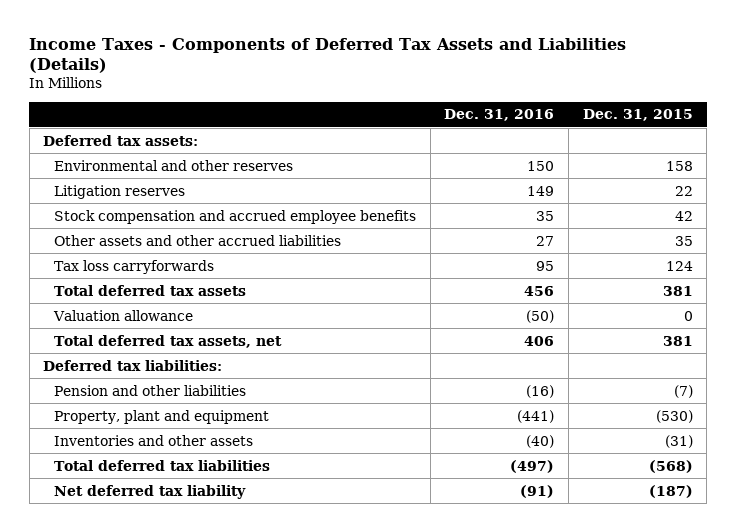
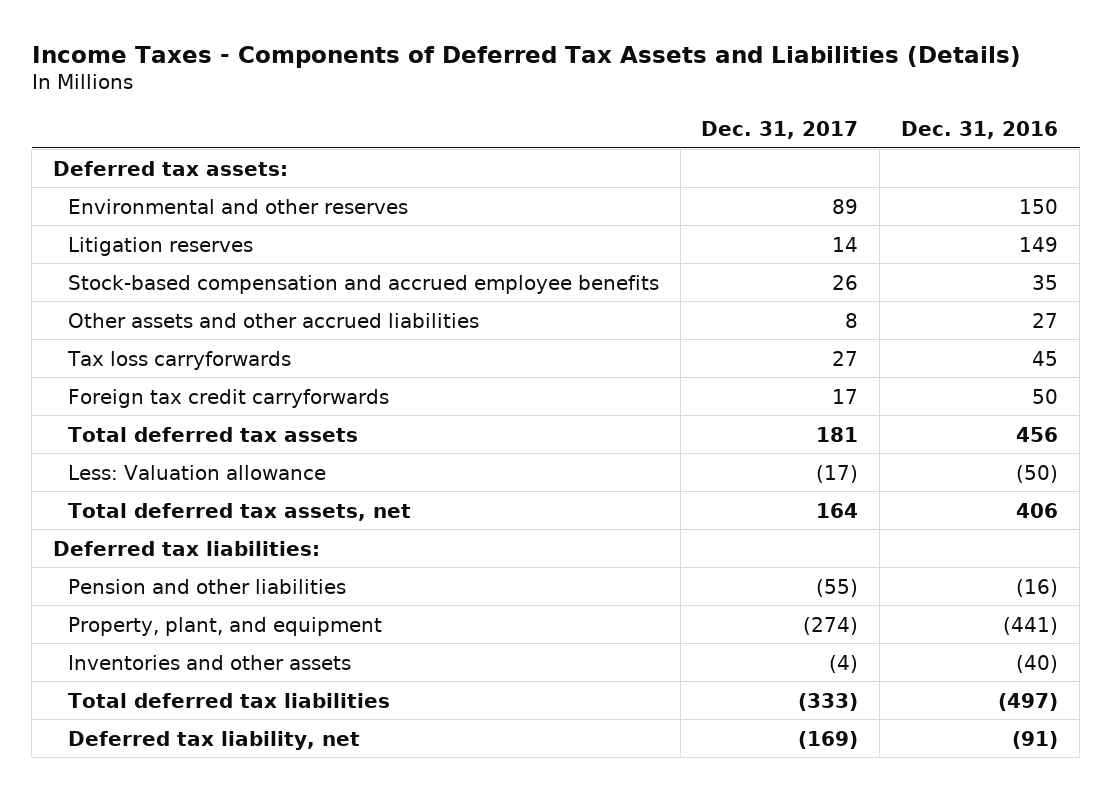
[582,109,693,122] Dec. 31, 2015 -> none
none -> [701,120,859,139] Dec. 31, 2017
[54,209,417,224] Stock compensation and accrued employee benefits -> [67,274,659,294] Stock-based compensation and accrued employee benefits
[536,260,555,271] 95 -> [1032,350,1059,366] 45
none -> [67,388,389,408] Foreign tax credit carryforwards
[53,309,194,321] Valuation allowance -> [67,464,326,480] Less: Valuation allowance
[54,409,270,424] Property, plant and equipment -> [67,616,382,636] Property, plant, and equipment
[54,484,247,499] Net deferred tax liability -> [67,730,360,750] Deferred tax liability, net

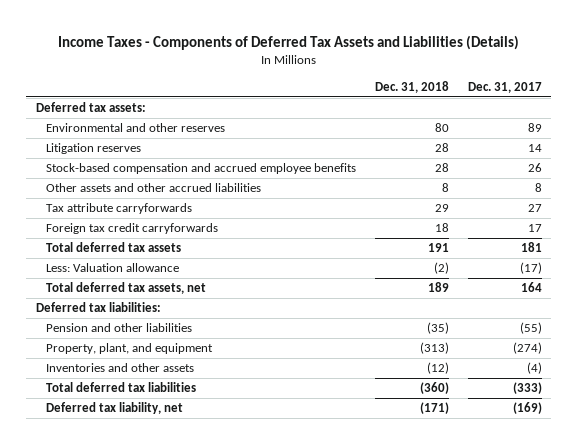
[901,120,1059,139] Dec. 31, 2016 -> none
none -> [375,81,450,94] Dec. 31, 2018
[66,350,291,370] Tax loss carryforwards -> [46,203,193,215] Tax attribute carryforwards

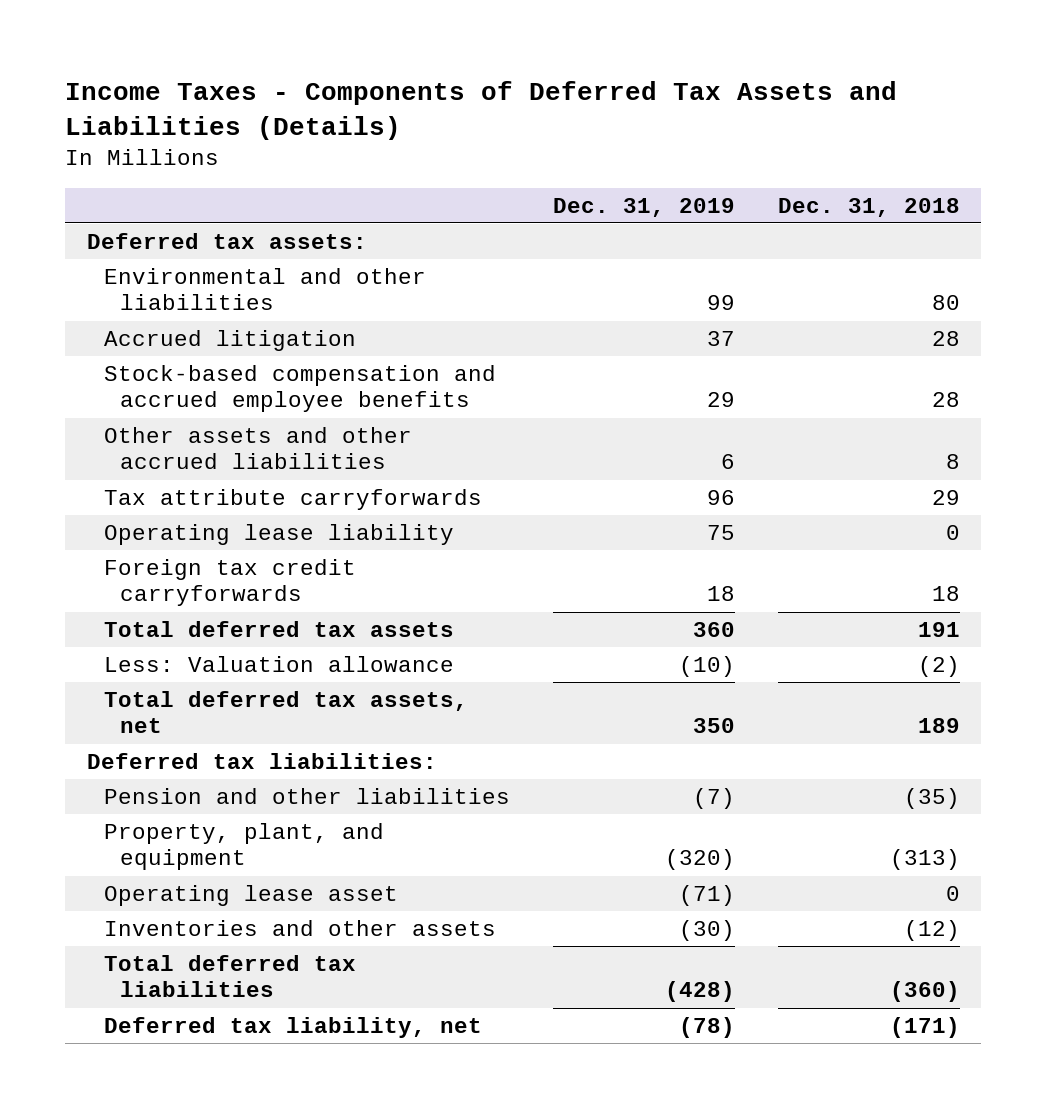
[468,82,543,94] Dec. 31, 2017 -> none
none -> [552,197,735,217] Dec. 31, 2019
[46,143,142,155] Litigation reserves -> none
[46,123,226,133] Environmental and other reserves -> [103,267,426,311] Environmental and other liabilities
none -> [103,329,356,351] Accrued litigation
none -> [103,523,454,545] Operating lease liability
none -> [103,884,398,906] Operating lease asset

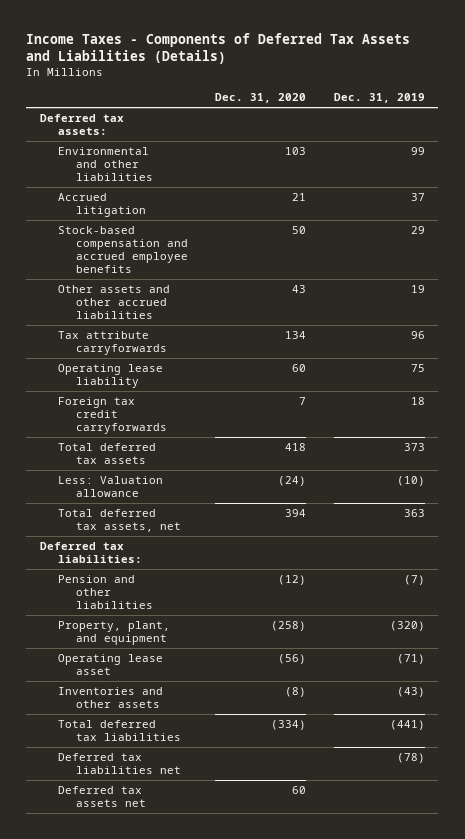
[777,197,960,217] Dec. 31, 2018 -> none
none -> [215,93,307,104] Dec. 31, 2020
[720,454,735,470] 6 -> [410,285,425,294] 19
[692,621,735,637] 360 -> [403,443,425,452] 373
[692,718,735,734] 350 -> [403,509,425,518] 363
[678,919,735,941] (30) -> [396,687,425,698] (43)
[664,981,735,1003] (428) -> [389,720,425,731] (441)
[103,1016,482,1038] Deferred tax liability, net -> [57,753,181,775] Deferred tax liabilities net
none -> [57,786,146,808] Deferred tax assets net

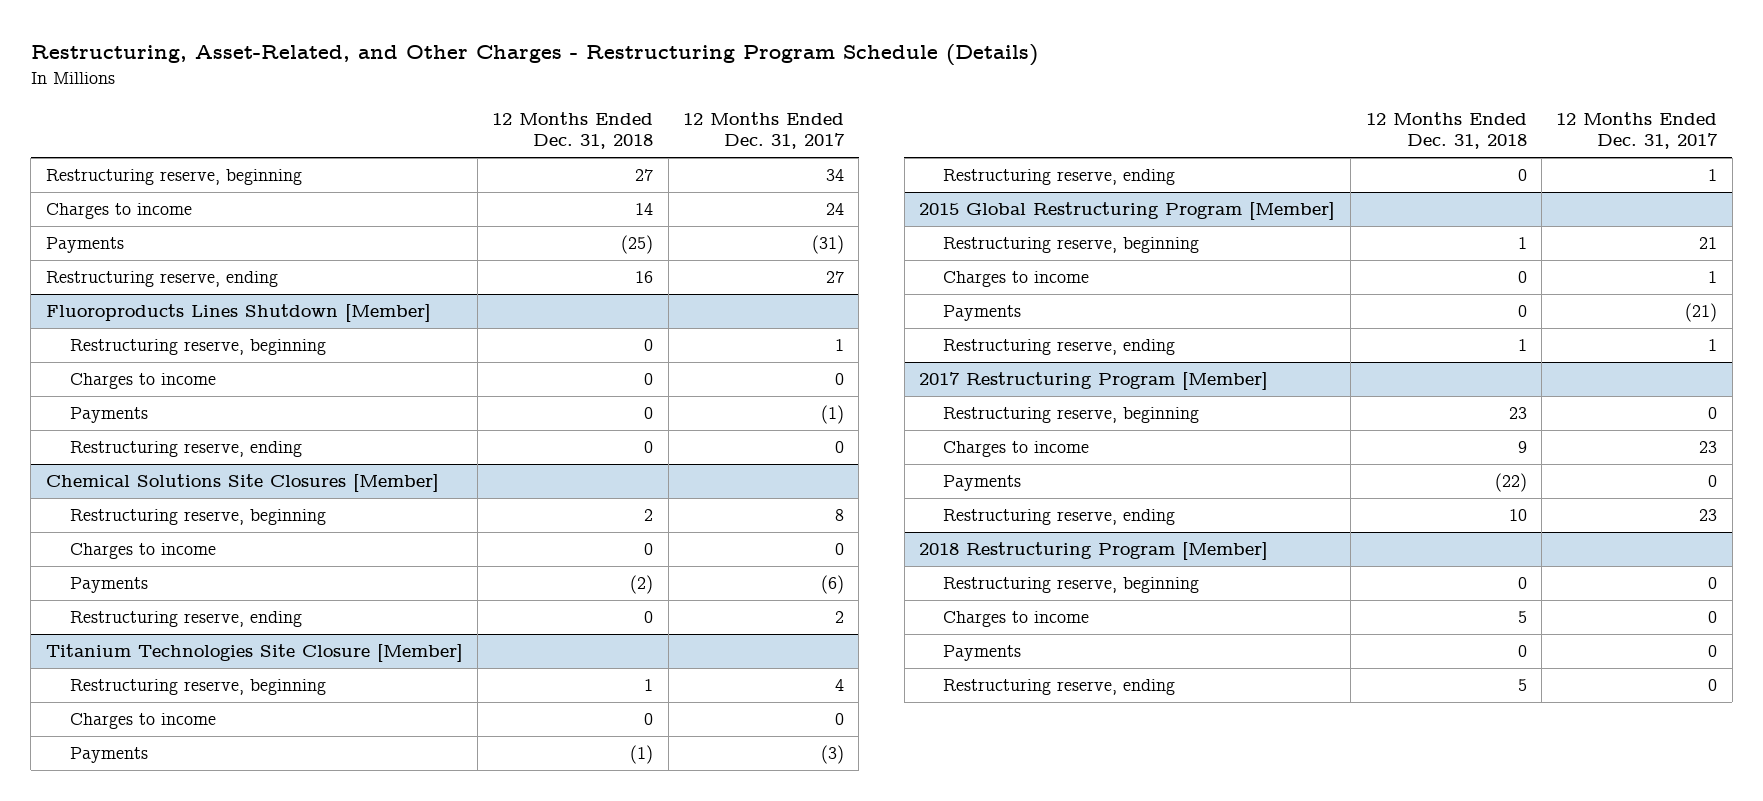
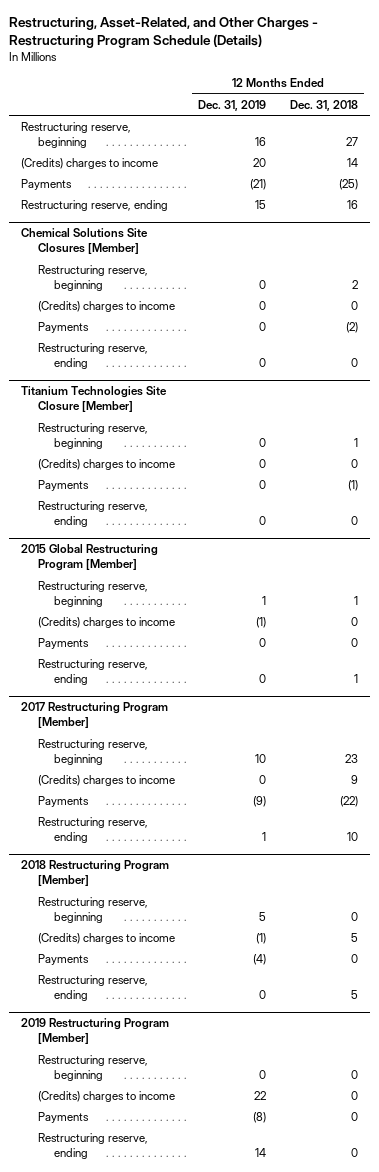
[682,112,845,150] 12 Months Ended Dec. 31, 2017 -> none
none -> [198,99,267,111] Dec. 31, 2019
[45,203,192,220] Charges to income -> [21,157,159,169] (Credits) charges to income
[45,304,431,323] Fluoroproducts Lines Shutdown [Member] -> none
[69,339,326,356] Restructuring reserve, beginning -> none
[69,373,216,390] Charges to income -> none
[69,407,148,424] Payments -> none
[69,441,302,458] Restructuring reserve, ending -> none
[69,543,216,560] Charges to income -> [37,300,175,312] (Credits) charges to income
[69,713,216,730] Charges to income -> [37,458,175,470] (Credits) charges to income
[942,271,1089,288] Charges to income -> [37,616,175,628] (Credits) charges to income
[942,441,1089,458] Charges to income -> [37,774,175,786] (Credits) charges to income
[942,611,1089,628] Charges to income -> [37,932,175,944] (Credits) charges to income
none -> [21,1018,170,1045] 2019 Restructuring Program [Member]
none -> [37,1054,148,1081] Restructuring reserve, beginning
none -> [37,1090,175,1102] (Credits) charges to income
none -> [37,1111,89,1123] Payments
none -> [37,1132,148,1159] Restructuring reserve, ending

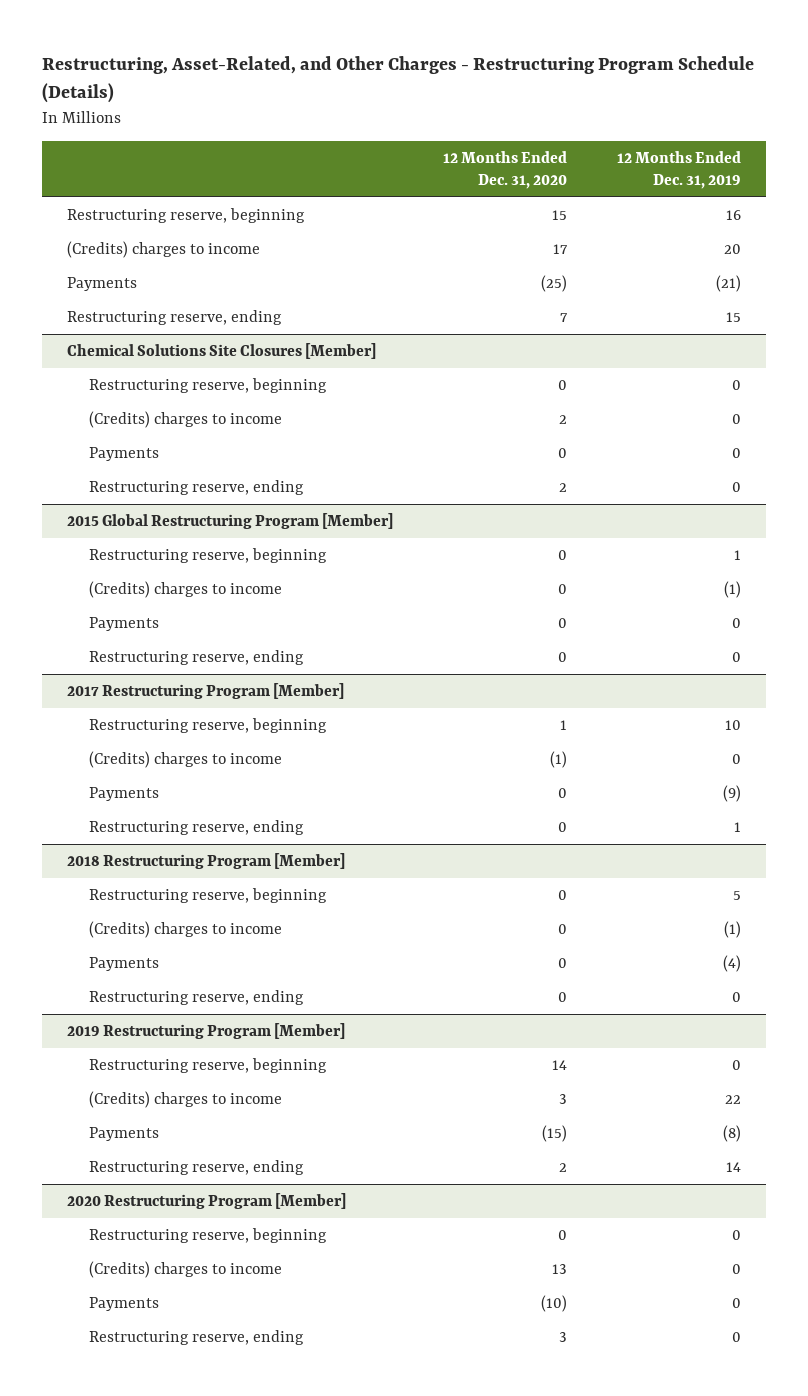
[290,99,359,111] Dec. 31, 2018 -> none
none -> [442,151,567,189] 12 Months Ended Dec. 31, 2020
[21,386,168,413] Titanium Technologies Site Closure [Member] -> none
[37,422,148,449] Restructuring reserve, beginning -> none
[37,458,175,470] (Credits) charges to income -> none
[37,479,89,491] Payments -> none
[37,500,148,527] Restructuring reserve, ending -> none
none -> [66,1193,346,1210] 2020 Restructuring Program [Member]
none -> [88,1228,327,1244] Restructuring reserve, beginning
none -> [88,1261,282,1279] (Credits) charges to income
none -> [88,1297,159,1312] Payments
none -> [88,1330,304,1346] Restructuring reserve, ending

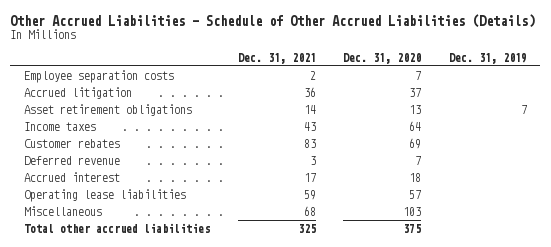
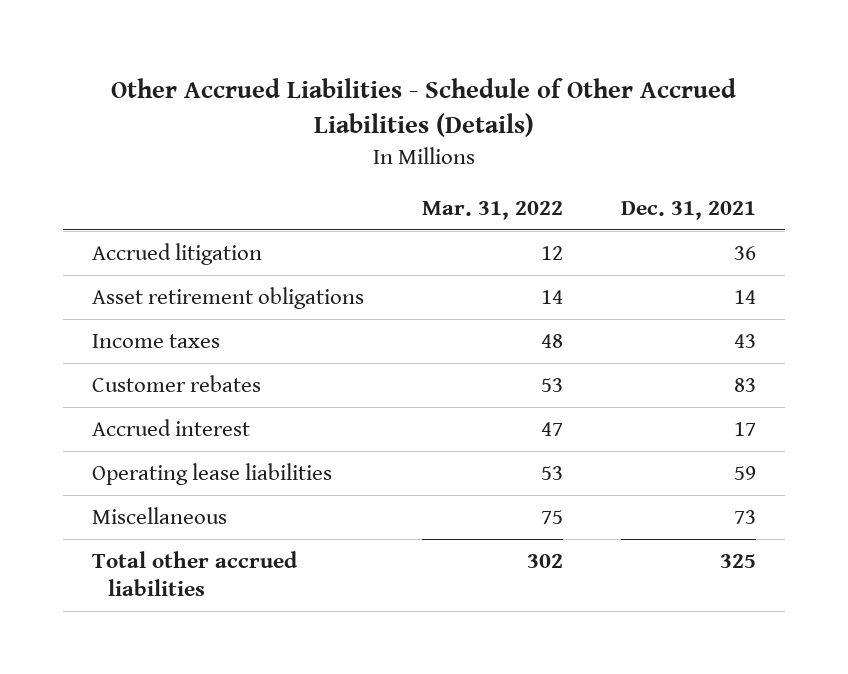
[343,52,422,64] Dec. 31, 2020 -> none
[448,52,527,64] Dec. 31, 2019 -> none
none -> [421,200,563,220] Mar. 31, 2022
[24,70,175,84] Employee separation costs -> none
[24,156,121,166] Deferred revenue -> none
[303,206,316,217] 68 -> [733,509,756,524] 73

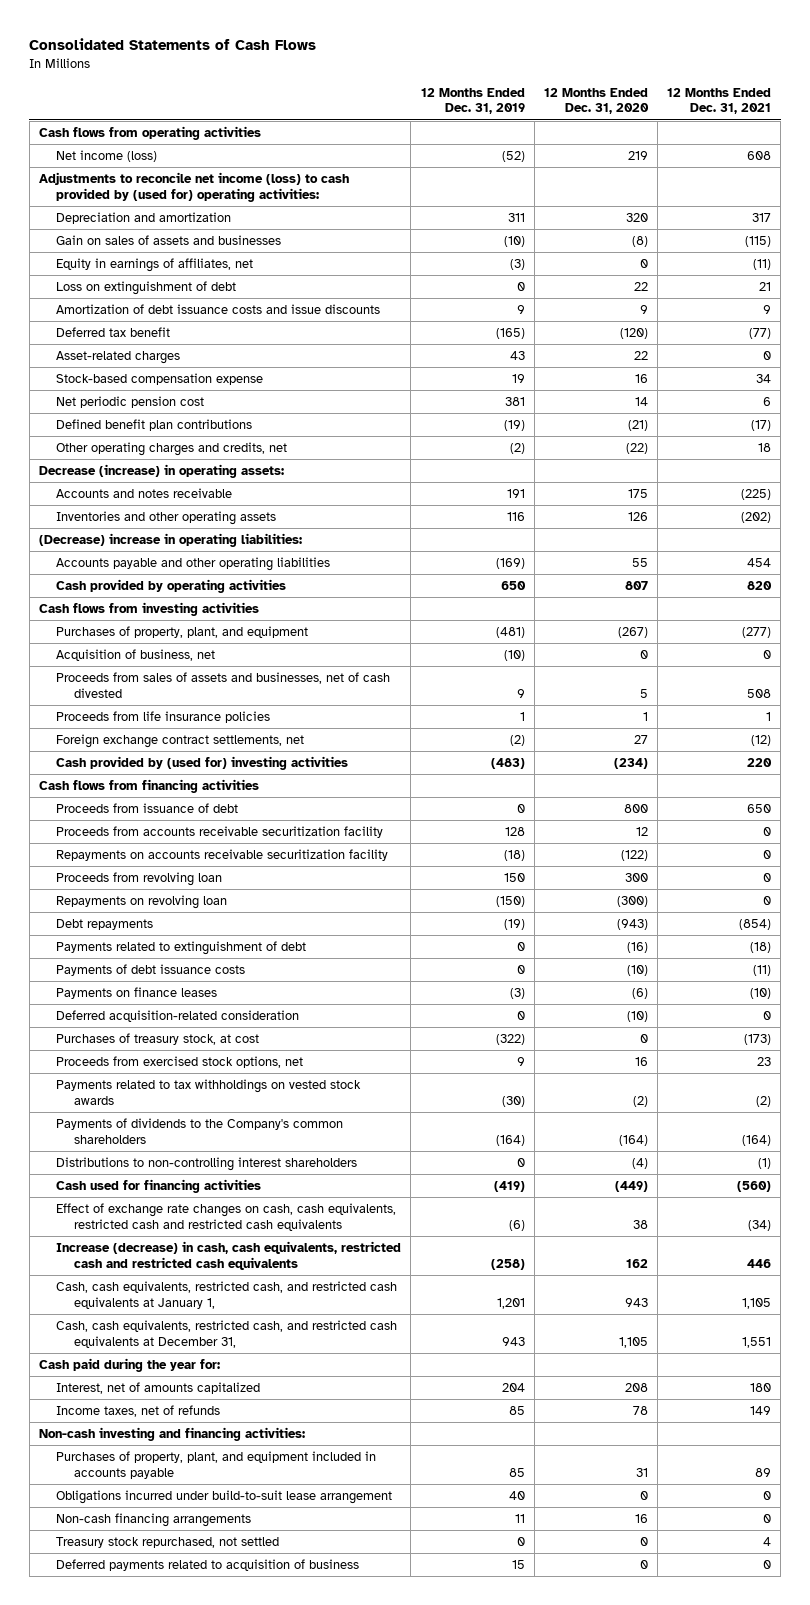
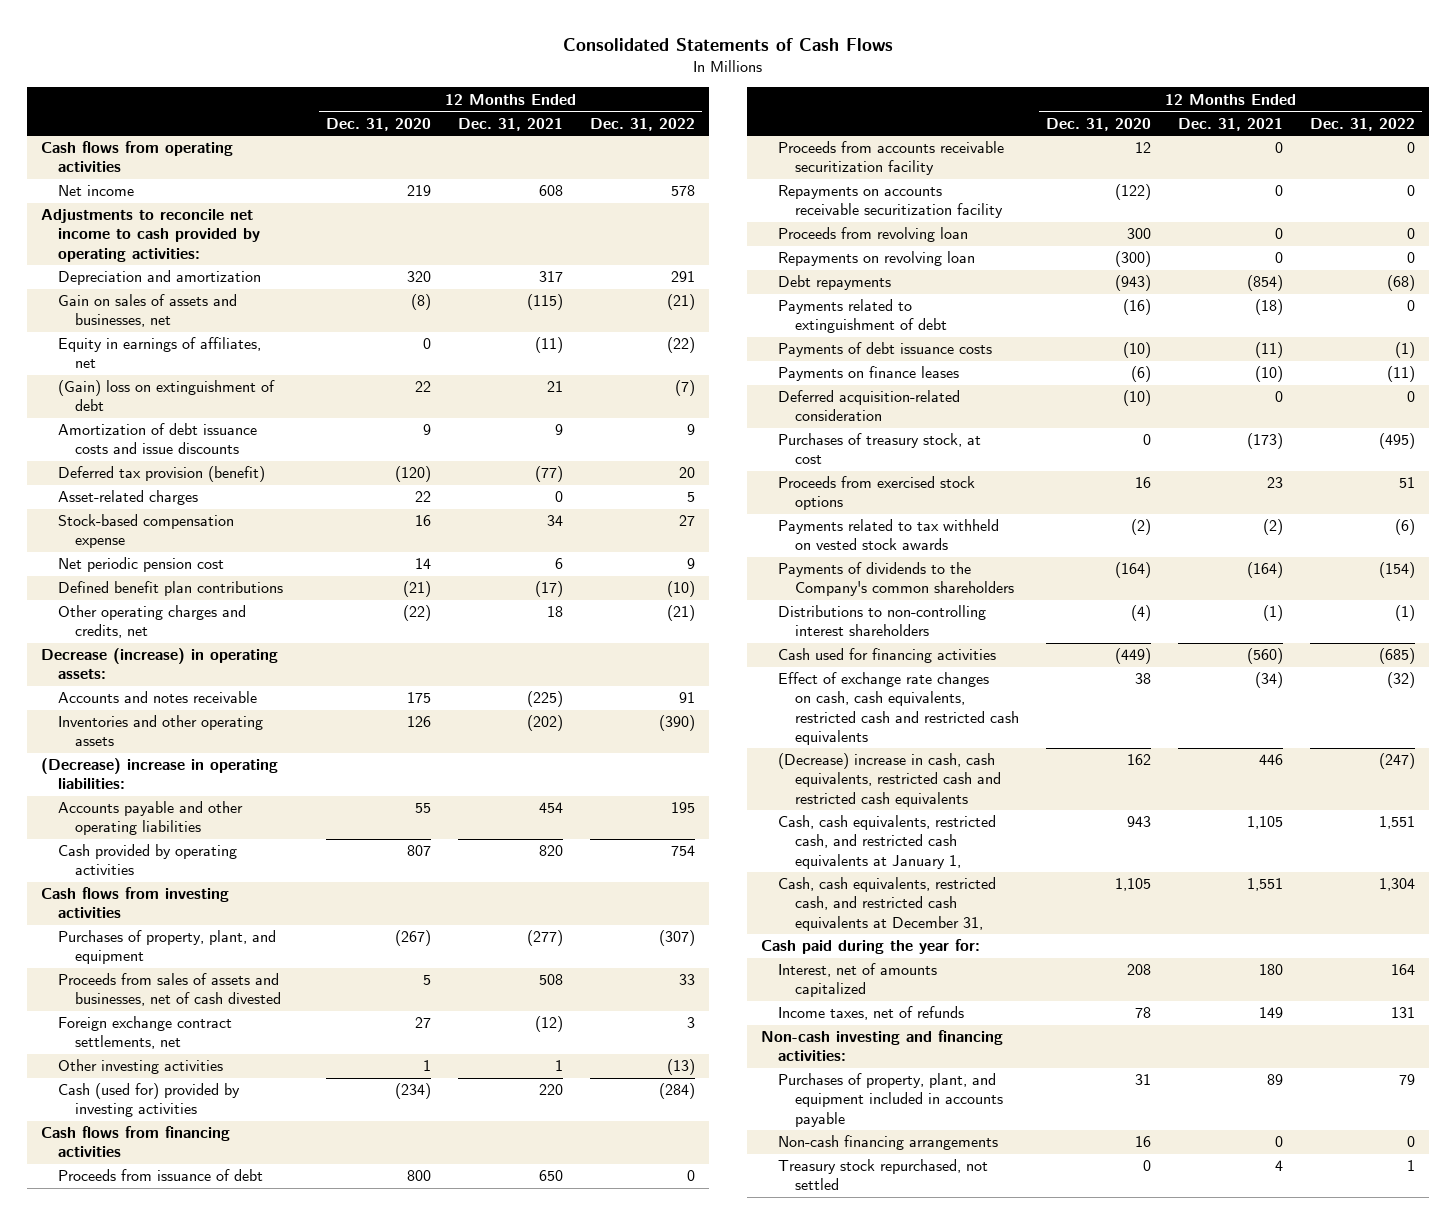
[420,87,525,115] 12 Months Ended Dec. 31, 2019 -> none
none -> [590,117,696,131] Dec. 31, 2022
[56,150,158,163] Net income (loss) -> [57,185,134,197] Net income
[38,172,349,202] Adjustments to reconcile net income (loss) to cash provided by (used for) operating activities: -> [40,209,260,262] Adjustments to reconcile net income to cash provided by operating activities:
[56,235,282,246] Gain on sales of assets and businesses -> [57,294,237,328] Gain on sales of assets and businesses, net
[56,281,237,296] Loss on extinguishment of debt -> [57,380,275,412] (Gain) loss on extinguishment of debt
[56,327,171,338] Deferred tax benefit -> [57,466,265,483] Deferred tax provision (benefit)
[56,649,216,662] Acquisition of business, net -> none
[56,711,271,724] Proceeds from life insurance policies -> none
none -> [57,1059,223,1075] Other investing activities
[56,756,349,771] Cash provided by (used for) investing activities -> [57,1083,240,1118] Cash (used for) provided by investing activities
[56,1056,304,1069] Proceeds from exercised stock options, net -> [777,476,975,511] Proceeds from exercised stock options
[56,1079,362,1105] Payments related to tax withholdings on vested stock awards -> [777,519,999,551] Payments related to tax withheld on vested stock awards
[56,1241,402,1270] Increase (decrease) in cash, cash equivalents, restricted cash and restricted cash equivalents -> [777,753,1001,807] (Decrease) increase in cash, cash equivalents, restricted cash and restricted cash equivalents
[56,1490,393,1505] Obligations incurred under build-to-suit lease arrangement -> none
[56,1559,360,1572] Deferred payments related to acquisition of business -> none

